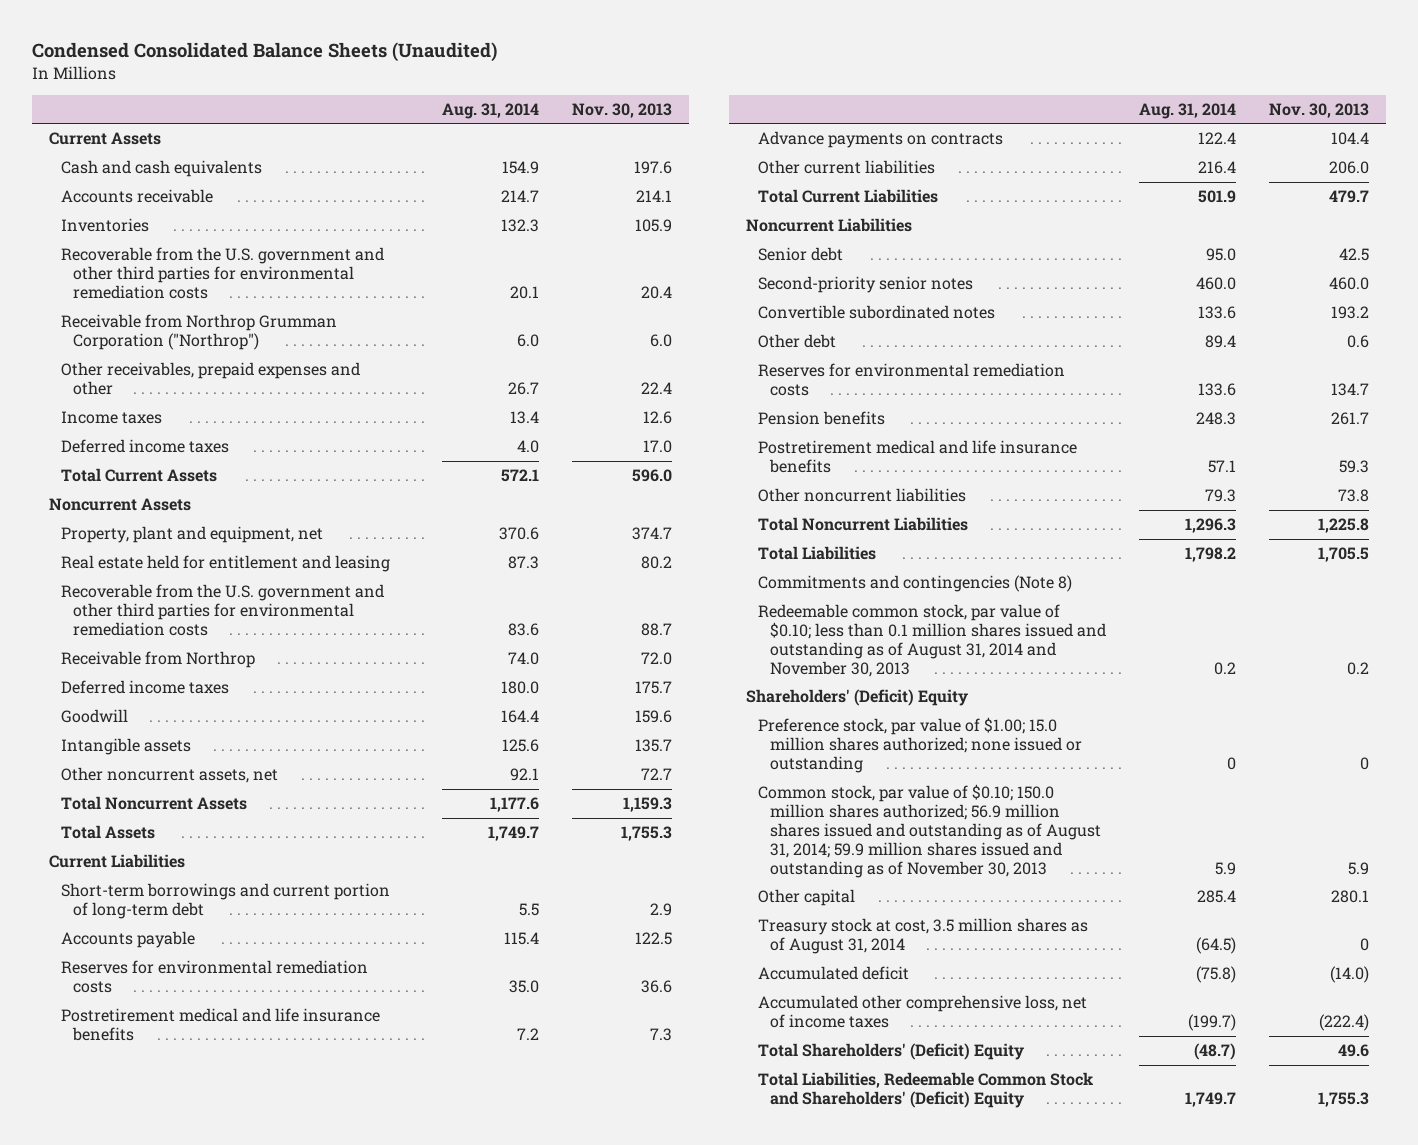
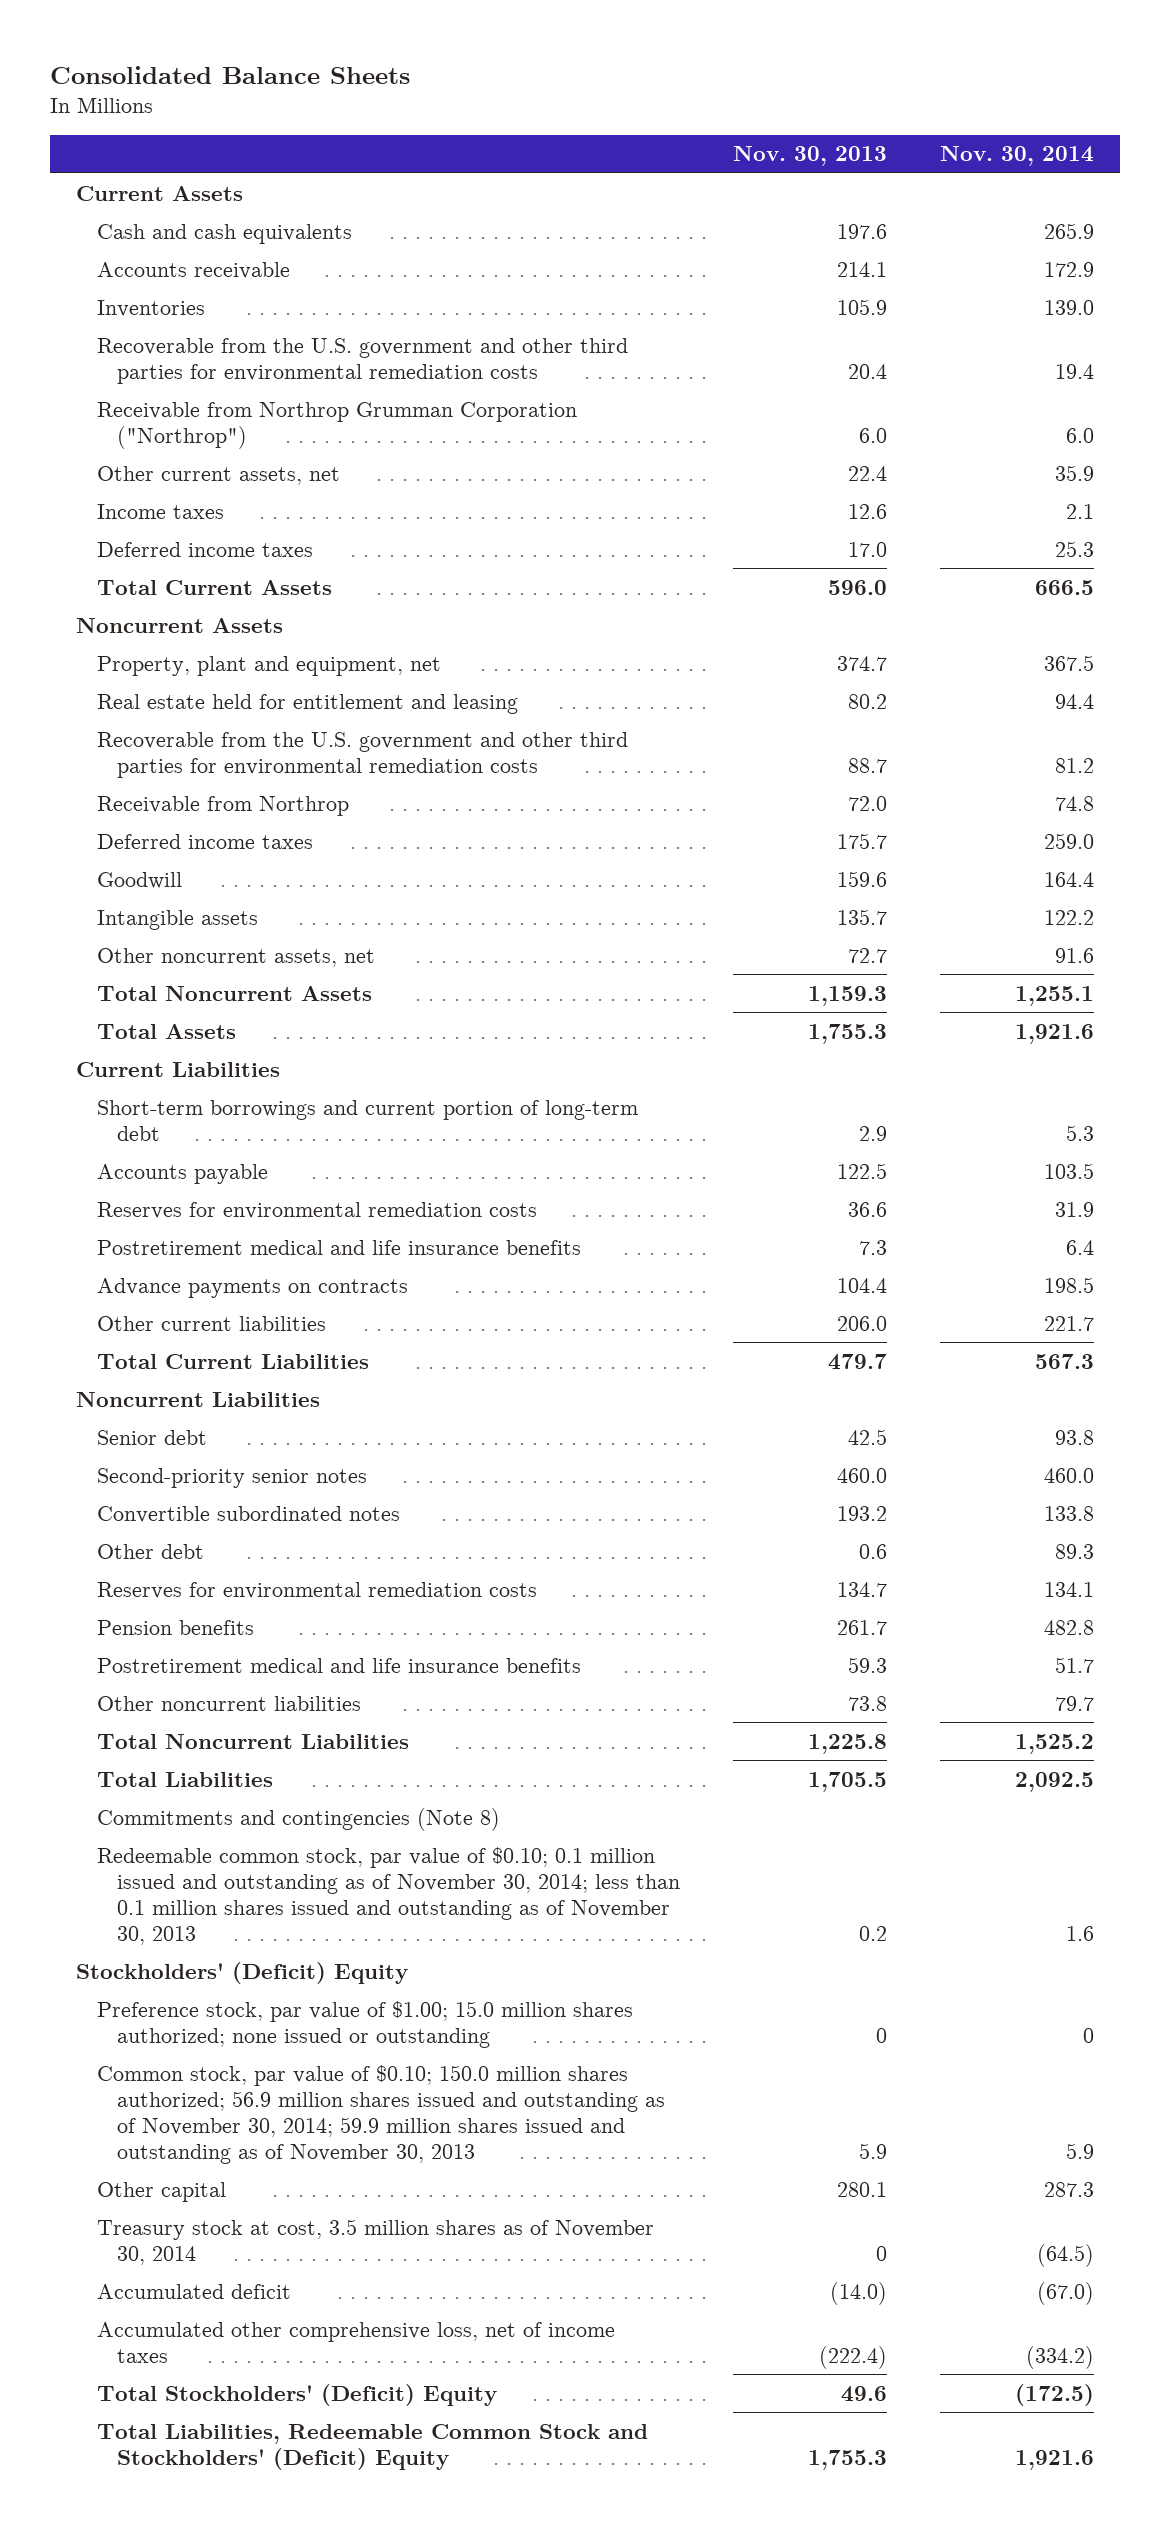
[32,41,498,62] Condensed Consolidated Balance Sheets (Unaudited) -> [49,65,410,84] Consolidated Balance Sheets
[442,102,540,119] Aug. 31, 2014 -> none
none -> [939,146,1094,167] Nov. 30, 2014
[60,362,360,396] Other receivables, prepaid expenses and other -> [96,465,340,485] Other current assets, net
[757,604,1106,677] Redeemable common stock, par value of $0.10; less than 0.1 million shares issued and outstanding as of August 31, 2014 and November 30, 2013 -> [96,1846,681,1945] Redeemable common stock, par value of $0.10; 0.1 million issued and outstanding as of November 30, 2014; less than 0.1 million shares issued and outstanding as of November 30, 2013
[745,689,968,707] Shareholders' (Deficit) Equity -> [76,1961,409,1984] Stockholders' (Deficit) Equity
[757,784,1101,878] Common stock, par value of $0.10; 150.0 million shares authorized; 56.9 million shares issued and outstanding as of August 31, 2014; 59.9 million shares issued and outstanding as of November 30, 2013 -> [96,2064,666,2164] Common stock, par value of $0.10; 150.0 million shares authorized; 56.9 million shares issued and outstanding as of November 30, 2014; 59.9 million shares issued and outstanding as of November 30, 2013
[757,918,1088,955] Treasury stock at cost, 3.5 million shares as of August 31, 2014 -> [96,2218,654,2265] Treasury stock at cost, 3.5 million shares as of November 30, 2014
[757,1043,1024,1061] Total Shareholders' (Deficit) Equity -> [96,2383,497,2406] Total Stockholders' (Deficit) Equity
[757,1072,1093,1109] Total Liabilities, Redeemable Common Stock and Shareholders' (Deficit) Equity -> [96,2423,648,2470] Total Liabilities, Redeemable Common Stock and Stockholders' (Deficit) Equity

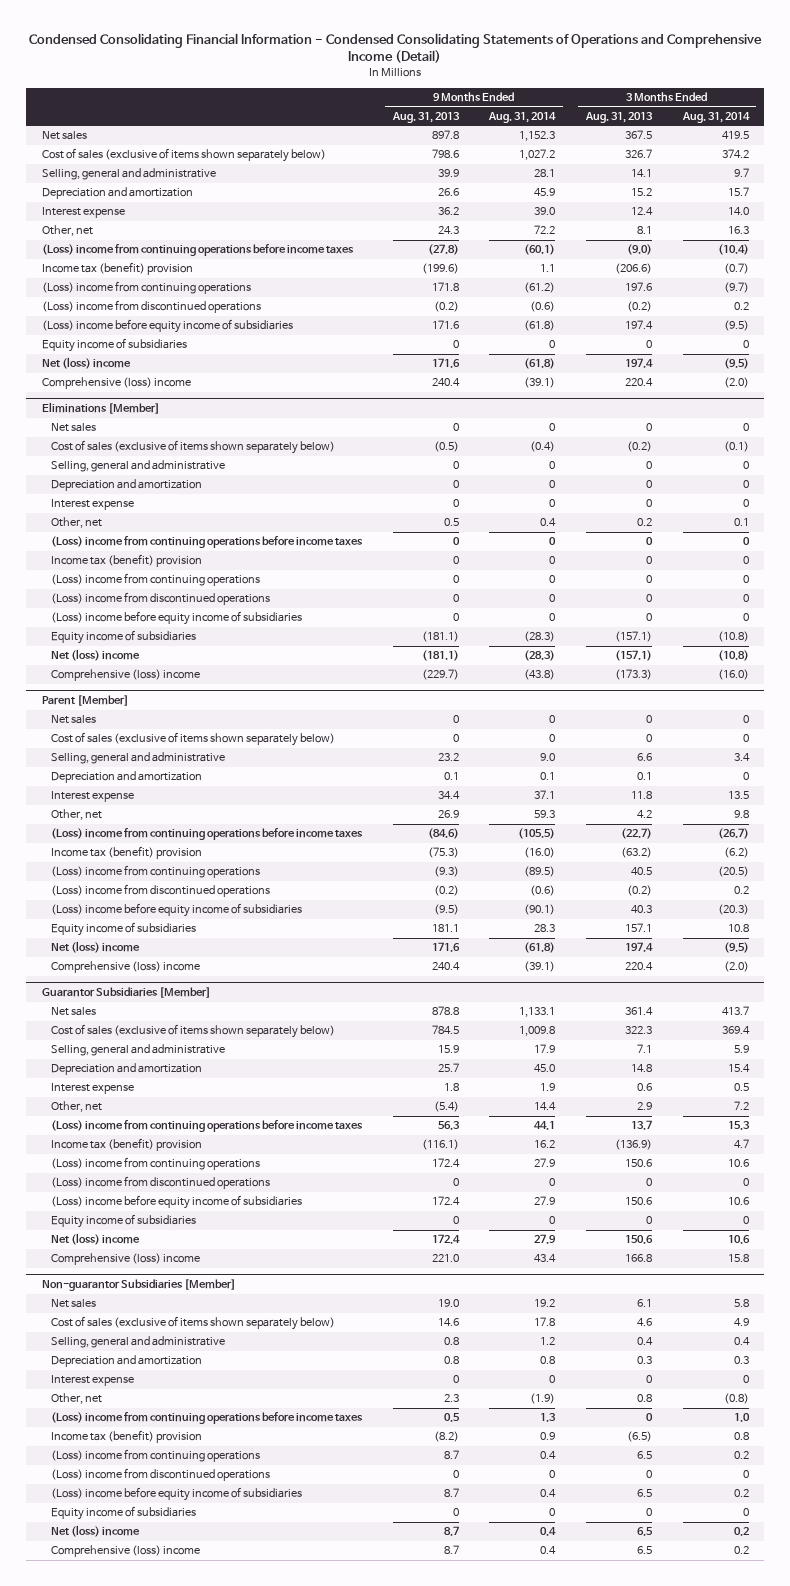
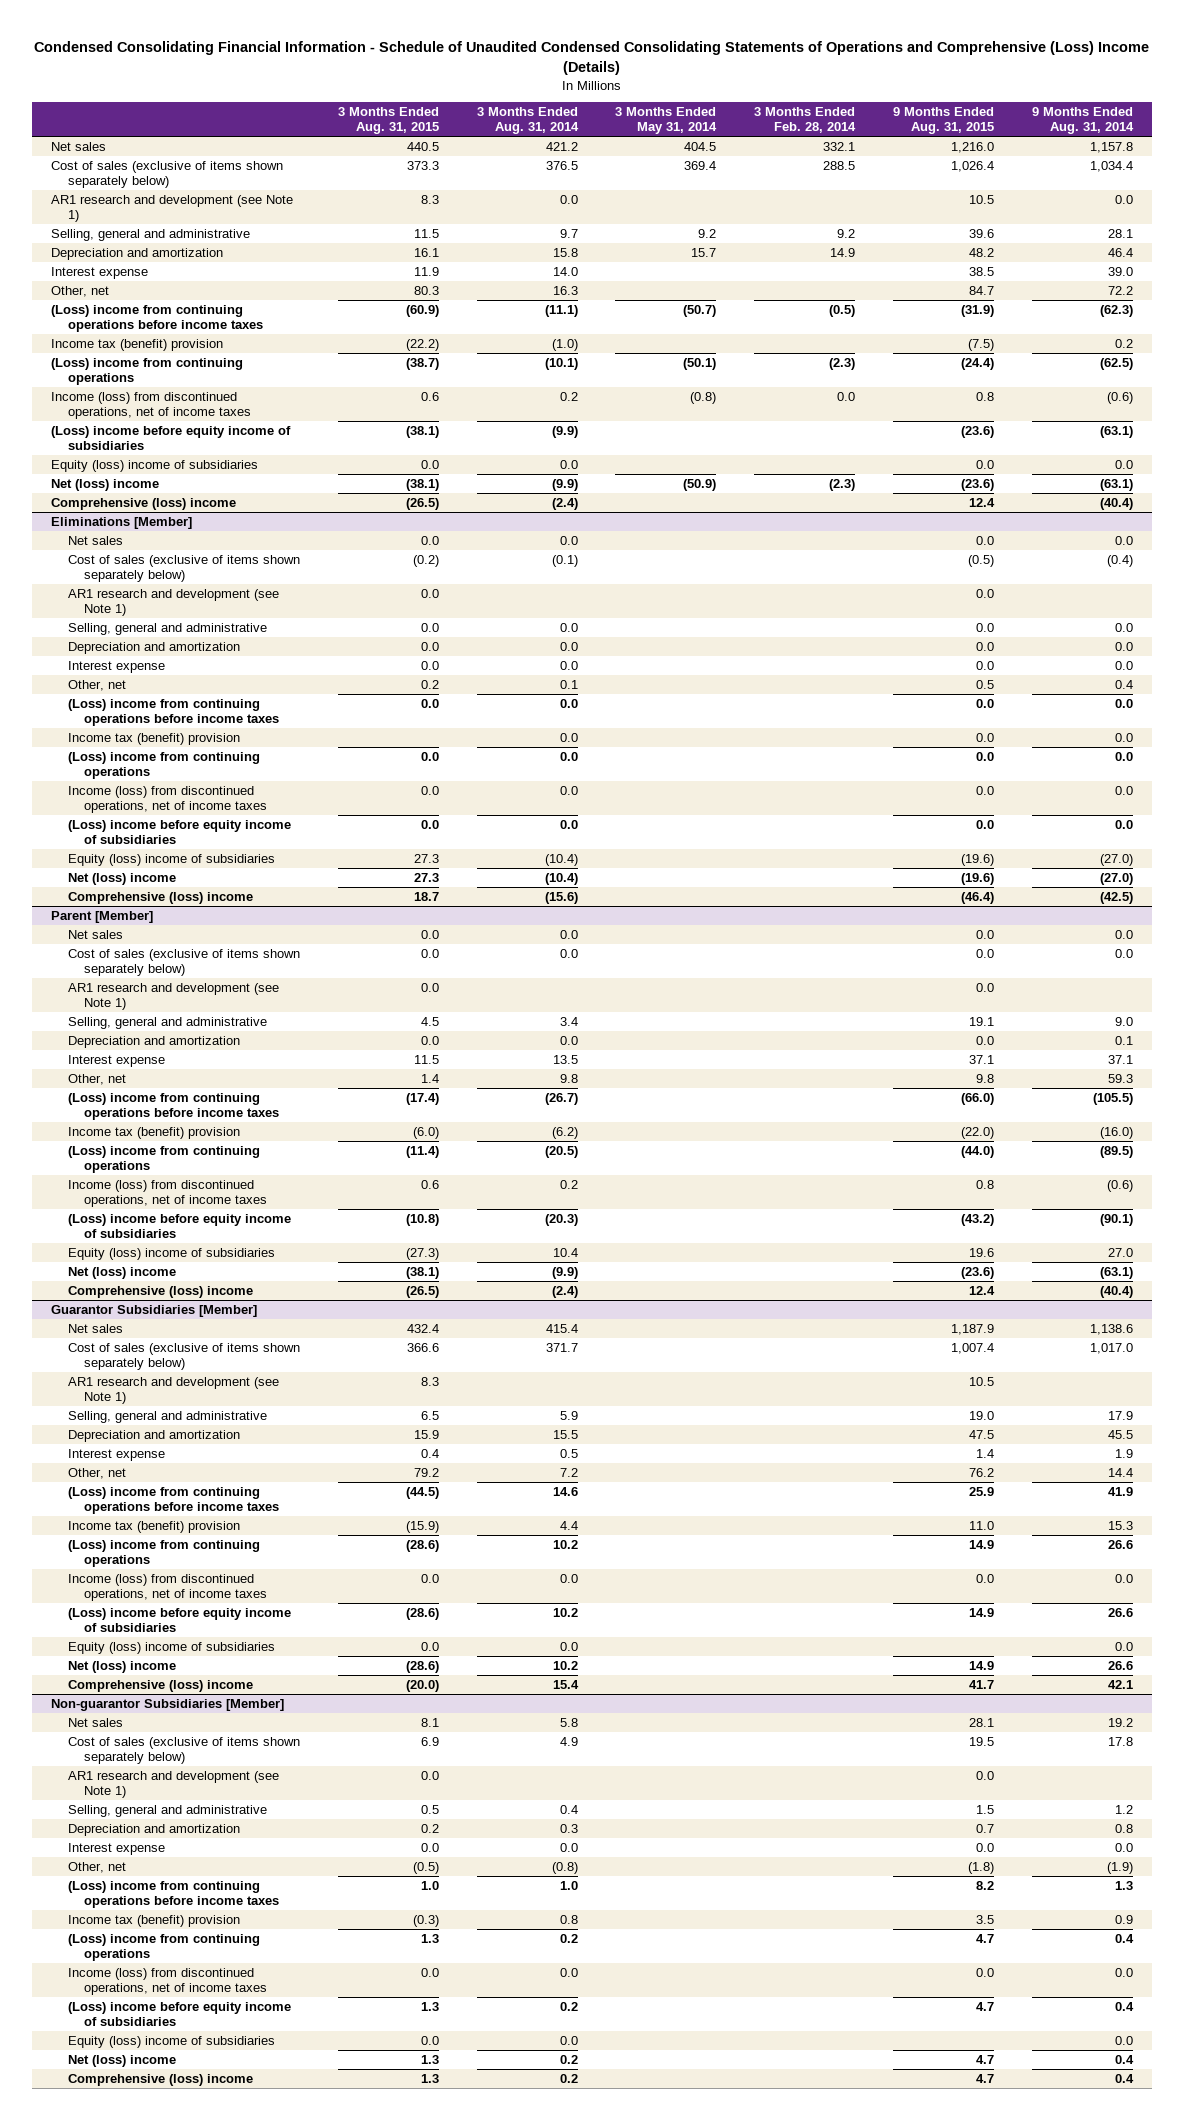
[29,32,763,64] Condensed Consolidating Financial Information - Condensed Consolidating Statements of Operations and Comprehensive Income (Detail) -> [34,41,1150,76] Condensed Consolidating Financial Information - Schedule of Unaudited Condensed Consolidating Statements of Operations and Comprehensive (Loss) Income (Details)
[391,111,460,123] Aug. 31, 2013 -> none
[584,111,653,123] Aug. 31, 2013 -> none
none -> [337,107,439,135] 3 Months Ended Aug. 31, 2015
none -> [615,107,718,135] 3 Months Ended May 31, 2014
none -> [754,107,857,134] 3 Months Ended Feb. 28, 2014
none -> [893,107,995,135] 9 Months Ended Aug. 31, 2015
[519,131,556,142] 1,152.3 -> [1090,141,1134,153] 1,157.8
[721,131,749,140] 419.5 -> [545,141,578,151] 421.2
[519,149,556,161] 1,027.2 -> [1090,160,1134,172] 1,034.4
[721,149,749,159] 374.2 -> [545,160,578,170] 376.5
none -> [51,194,294,222] AR1 research and development (see Note 1)
[534,188,556,197] 45.9 -> [1108,247,1134,257] 46.4
[727,187,749,197] 15.7 -> [552,247,578,257] 15.8
[524,244,556,256] (60.1) -> [1100,304,1134,317] (62.3)
[717,244,749,256] (10.4) -> [544,304,578,317] (11.1)
[540,264,556,273] 1.1 -> [1115,338,1134,348] 0.2
[723,263,749,275] (0.7) -> [551,338,578,351] (1.0)
[524,282,556,294] (61.2) -> [1100,357,1134,370] (62.5)
[723,282,749,294] (9.7) -> [544,357,578,370] (10.1)
[41,300,261,314] (Loss) income from discontinued operations -> [51,391,251,419] Income (loss) from discontinued operations, net of income taxes
[524,320,556,332] (61.8) -> [1100,425,1134,438] (63.1)
[723,320,749,332] (9.5) -> [551,425,578,438] (9.9)
[41,338,187,353] Equity income of subsidiaries -> [51,459,259,472] Equity (loss) income of subsidiaries
[549,340,556,349] 0 -> [1115,459,1134,469] 0.0
[742,340,749,349] 0 -> [559,459,578,469] 0.0
[524,358,556,370] (61.8) -> [1100,478,1134,491] (63.1)
[723,358,749,370] (9.5) -> [551,478,578,491] (9.9)
[524,377,556,389] (39.1) -> [1100,497,1134,510] (40.4)
[723,377,749,389] (2.0) -> [551,497,578,510] (2.4)
[549,423,556,432] 0 -> [1115,535,1134,545] 0.0
[742,423,749,432] 0 -> [559,535,578,545] 0.0
none -> [67,588,279,616] AR1 research and development (see Note 1)
[549,461,556,470] 0 -> [1115,622,1134,632] 0.0
[742,461,749,470] 0 -> [559,622,578,632] 0.0
[549,480,556,489] 0 -> [1115,641,1134,651] 0.0
[742,480,749,489] 0 -> [559,641,578,651] 0.0
[549,499,556,508] 0 -> [1115,660,1134,670] 0.0
[742,499,749,508] 0 -> [559,660,578,670] 0.0
[549,537,557,546] 0 -> [1115,698,1134,708] 0.0
[742,537,750,546] 0 -> [559,698,578,708] 0.0
[549,556,556,565] 0 -> [1115,732,1134,742] 0.0
[742,556,749,565] 0 -> [559,732,578,742] 0.0
[549,575,556,584] 0 -> [1115,751,1134,761] 0.0
[742,575,749,584] 0 -> [559,751,578,761] 0.0
[51,592,271,606] (Loss) income from discontinued operations -> [67,785,268,813] Income (loss) from discontinued operations, net of income taxes
[549,594,556,603] 0 -> [1115,785,1134,795] 0.0
[742,594,749,603] 0 -> [559,785,578,795] 0.0
[549,613,556,622] 0 -> [1115,819,1134,829] 0.0
[742,613,749,622] 0 -> [559,819,578,829] 0.0
[51,630,197,645] Equity income of subsidiaries -> [67,853,275,866] Equity (loss) income of subsidiaries
[524,631,556,643] (28.3) -> [1100,853,1134,866] (27.0)
[717,631,749,643] (10.8) -> [544,853,578,866] (10.4)
[524,650,556,662] (28.3) -> [1100,872,1134,885] (27.0)
[717,650,749,662] (10.8) -> [544,872,578,885] (10.4)
[524,669,556,681] (43.8) -> [1100,891,1134,904] (42.5)
[717,669,749,681] (16.0) -> [544,891,578,904] (15.6)
[549,715,556,724] 0 -> [1115,929,1134,939] 0.0
[742,715,749,724] 0 -> [559,929,578,939] 0.0
[549,734,556,743] 0 -> [1115,948,1134,958] 0.0
[742,734,749,743] 0 -> [559,948,578,958] 0.0
none -> [67,982,279,1010] AR1 research and development (see Note 1)
[742,772,749,781] 0 -> [559,1035,578,1045] 0.0
[51,884,271,898] (Loss) income from discontinued operations -> [67,1179,268,1207] Income (loss) from discontinued operations, net of income taxes
[51,922,197,937] Equity income of subsidiaries -> [67,1247,275,1260] Equity (loss) income of subsidiaries
[534,924,556,933] 28.3 -> [1108,1247,1134,1257] 27.0
[727,924,749,933] 10.8 -> [552,1247,578,1257] 10.4
[524,942,556,954] (61.8) -> [1100,1266,1134,1279] (63.1)
[723,942,749,954] (9.5) -> [551,1266,578,1279] (9.9)
[524,961,556,973] (39.1) -> [1100,1285,1134,1298] (40.4)
[723,961,749,973] (2.0) -> [551,1285,578,1298] (2.4)
[519,1007,556,1018] 1,133.1 -> [1090,1323,1134,1335] 1,138.6
[721,1006,749,1016] 413.7 -> [545,1323,578,1333] 415.4
[519,1026,556,1037] 1,009.8 -> [1090,1342,1134,1354] 1,017.0
[721,1026,750,1035] 369.4 -> [545,1342,578,1352] 371.7
none -> [67,1376,279,1404] AR1 research and development (see Note 1)
[534,1064,556,1073] 45.0 -> [1108,1429,1134,1439] 45.5
[727,1064,750,1073] 15.4 -> [552,1429,578,1439] 15.5
[534,1121,556,1131] 44.1 -> [1108,1486,1134,1496] 41.9
[727,1121,750,1131] 15.3 -> [552,1486,578,1496] 14.6
[534,1140,556,1149] 16.2 -> [1108,1520,1134,1530] 15.3
[733,1139,749,1149] 4.7 -> [559,1520,578,1530] 4.4
[534,1158,556,1168] 27.9 -> [1108,1539,1134,1549] 26.6
[727,1159,749,1168] 10.6 -> [552,1539,578,1549] 10.2
[51,1176,271,1190] (Loss) income from discontinued operations -> [67,1573,268,1601] Income (loss) from discontinued operations, net of income taxes
[549,1178,556,1187] 0 -> [1115,1573,1134,1583] 0.0
[742,1178,749,1187] 0 -> [559,1573,578,1583] 0.0
[534,1196,556,1206] 27.9 -> [1108,1607,1134,1617] 26.6
[727,1197,749,1206] 10.6 -> [552,1607,578,1617] 10.2
[51,1214,197,1229] Equity income of subsidiaries -> [67,1641,275,1654] Equity (loss) income of subsidiaries
[549,1216,556,1225] 0 -> [1115,1641,1134,1651] 0.0
[742,1216,749,1225] 0 -> [559,1641,578,1651] 0.0
[534,1234,557,1245] 27.9 -> [1108,1660,1134,1670] 26.6
[727,1235,750,1245] 10.6 -> [552,1660,578,1670] 10.2
[534,1254,557,1263] 43.4 -> [1108,1679,1134,1689] 42.1
[727,1254,749,1263] 15.8 -> [552,1679,579,1689] 15.4
none -> [67,1770,279,1798] AR1 research and development (see Note 1)
[549,1375,556,1384] 0 -> [1115,1842,1134,1852] 0.0
[742,1375,749,1384] 0 -> [559,1842,578,1852] 0.0
[51,1468,271,1482] (Loss) income from discontinued operations -> [67,1967,268,1995] Income (loss) from discontinued operations, net of income taxes
[549,1470,556,1479] 0 -> [1115,1967,1134,1977] 0.0
[742,1470,749,1479] 0 -> [559,1967,578,1977] 0.0
[51,1506,197,1521] Equity income of subsidiaries -> [67,2035,275,2048] Equity (loss) income of subsidiaries
[549,1508,556,1517] 0 -> [1115,2035,1134,2045] 0.0
[742,1508,749,1517] 0 -> [559,2035,578,2045] 0.0

